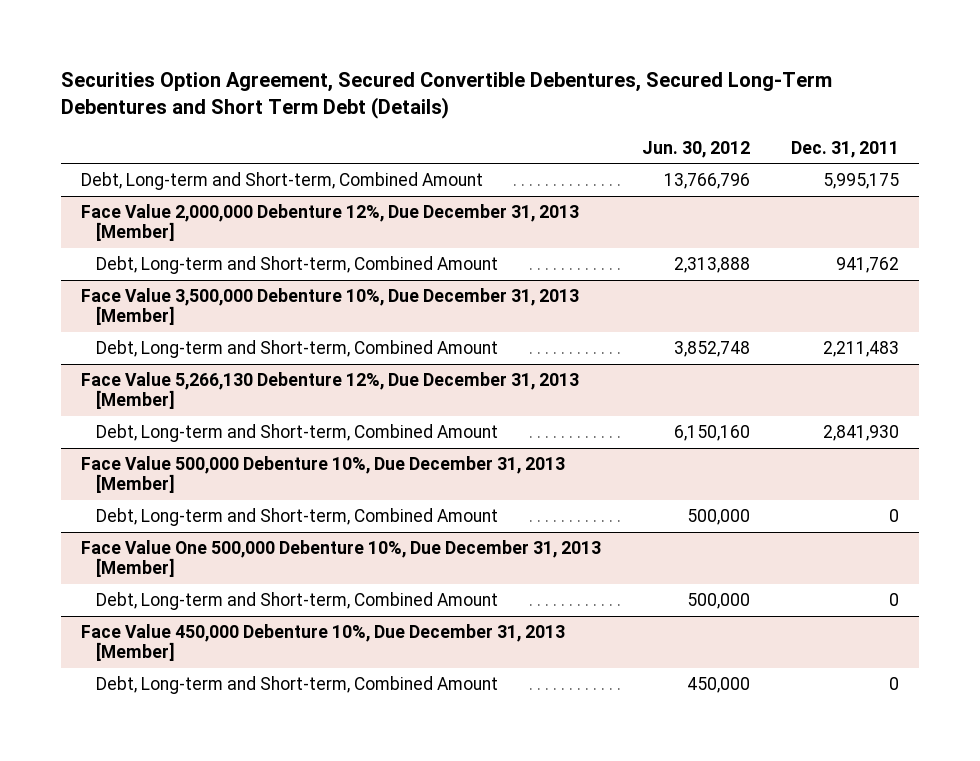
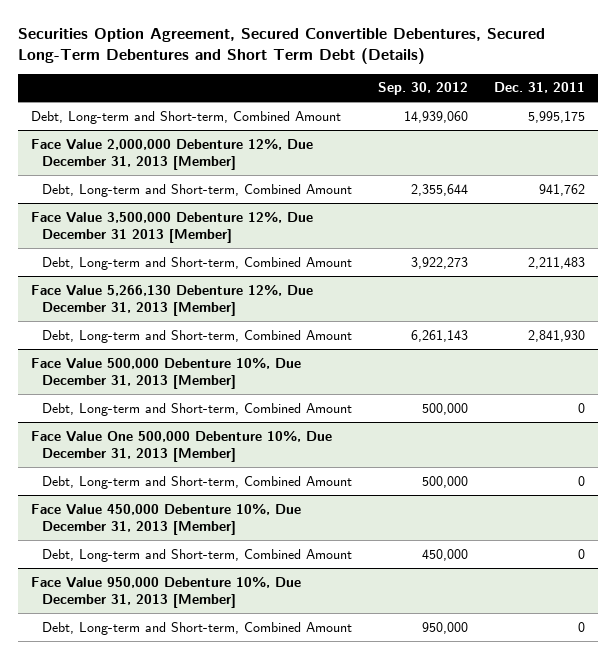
[641,140,750,158] Jun. 30, 2012 -> none
none -> [378,82,469,96] Sep. 30, 2012
[80,288,579,326] Face Value 3,500,000 Debenture 10%, Due December 31, 2013 [Member] -> [30,210,313,243] Face Value 3,500,000 Debenture 12%, Due December 31 2013 [Member]
none -> [30,575,301,608] Face Value 950,000 Debenture 10%, Due December 31, 2013 [Member]
none -> [42,621,353,635] Debt, Long-term and Short-term, Combined Amount

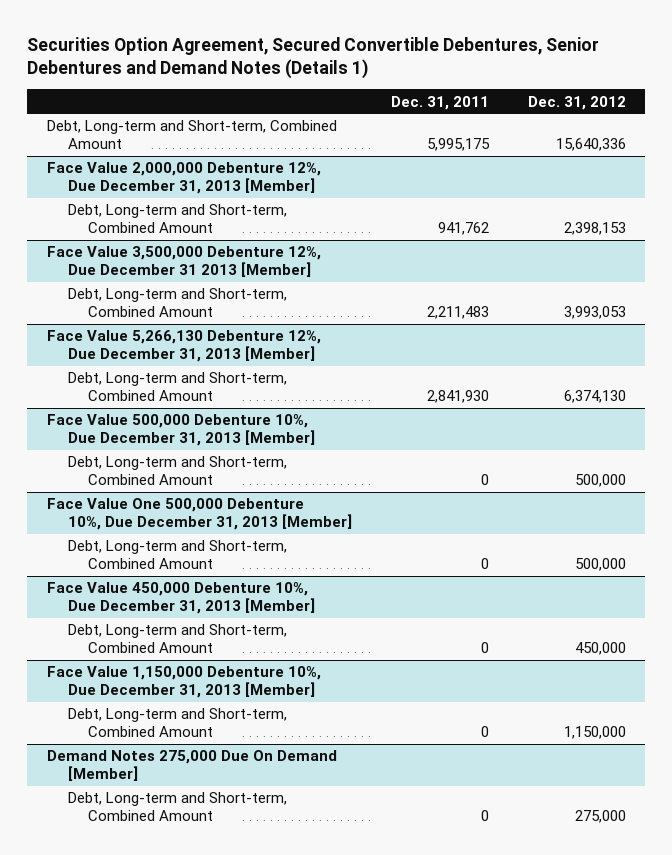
[17,27,545,65] Securities Option Agreement, Secured Convertible Debentures, Secured Long-Term Debentures and Short Term Debt (Details) -> [27,36,600,80] Securities Option Agreement, Secured Convertible Debentures, Senior Debentures and Demand Notes (Details 1)
[378,82,469,96] Sep. 30, 2012 -> none
none -> [527,95,626,110] Dec. 31, 2012
[30,575,301,608] Face Value 950,000 Debenture 10%, Due December 31, 2013 [Member] -> [46,666,321,699] Face Value 1,150,000 Debenture 10%, Due December 31, 2013 [Member]
none -> [46,750,337,782] Demand Notes 275,000 Due On Demand [Member]
none -> [67,792,287,822] Debt, Long-term and Short-term, Combined Amount

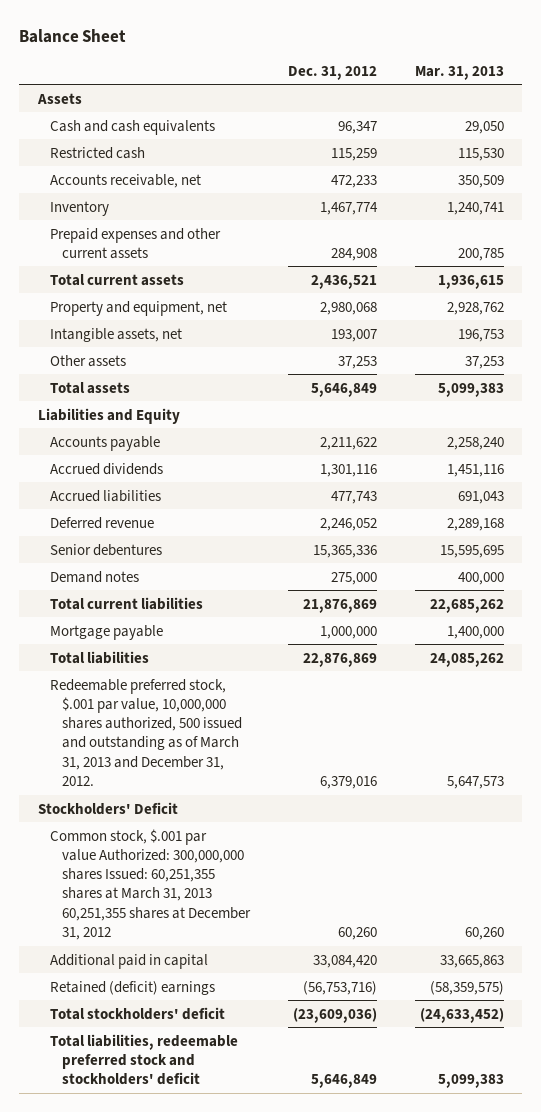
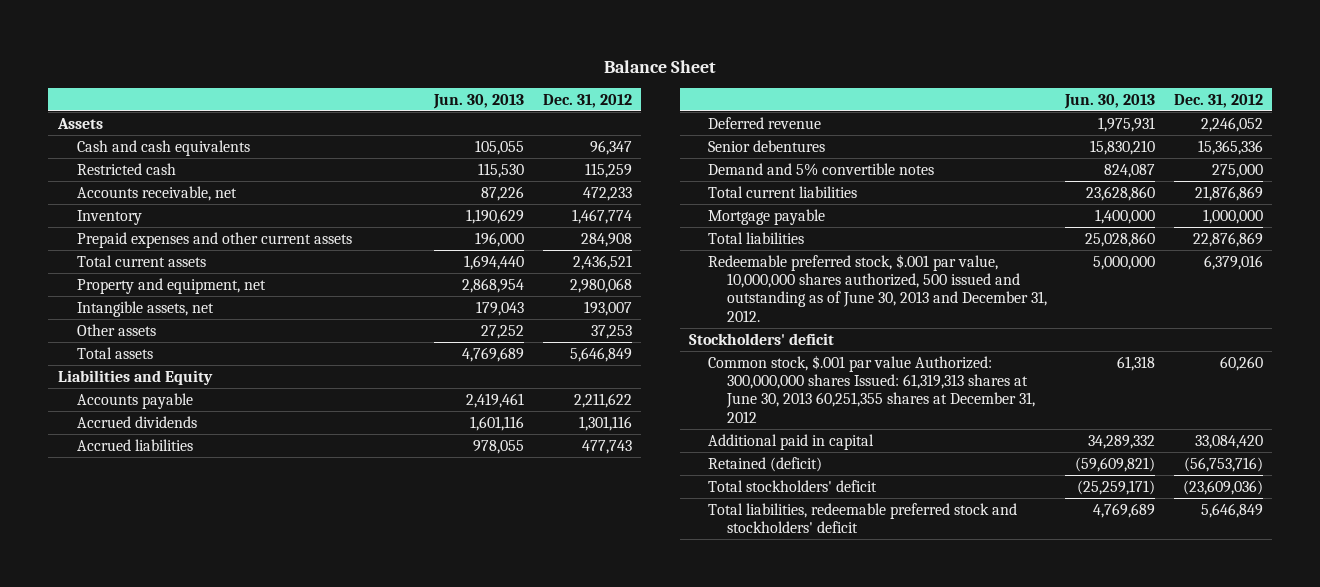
[414,65,504,80] Mar. 31, 2013 -> none
none -> [433,93,525,109] Jun. 30, 2013
[50,570,140,583] Demand notes -> [707,162,934,176] Demand and 5% convertible notes
[50,678,243,786] Redeemable preferred stock, $.001 par value, 10,000,000 shares authorized, 500 issued and outstanding as of March 31, 2013 and December 31, 2012. -> [707,253,1047,322] Redeemable preferred stock, $.001 par value, 10,000,000 shares authorized, 500 issued and outstanding as of June 30, 2013 and December 31, 2012.
[37,801,178,815] Stockholders' Deficit -> [688,332,834,345] Stockholders' deficit
[50,828,252,940] Common stock, $.001 par value Authorized: 300,000,000 shares Issued: 60,251,355 shares at March 31, 2013 60,251,355 shares at December 31, 2012 -> [707,354,1035,423] Common stock, $.001 par value Authorized: 300,000,000 shares Issued: 61,319,313 shares at June 30, 2013 60,251,355 shares at December 31, 2012
[50,980,216,995] Retained (deficit) earnings -> [707,456,822,472] Retained (deficit)

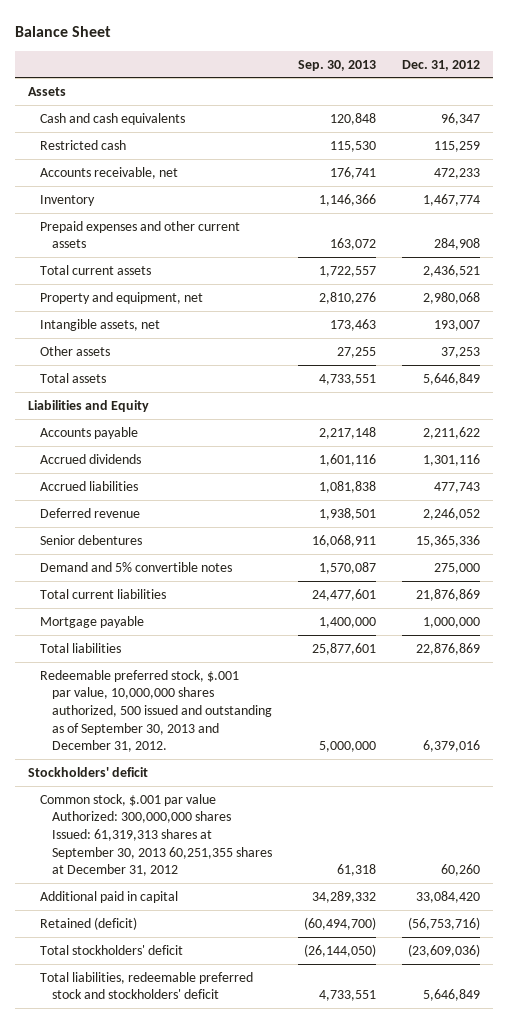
[433,93,525,109] Jun. 30, 2013 -> none
none -> [297,59,376,71] Sep. 30, 2013
[707,253,1047,322] Redeemable preferred stock, $.001 par value, 10,000,000 shares authorized, 500 issued and outstanding as of June 30, 2013 and December 31, 2012. -> [40,669,272,753] Redeemable preferred stock, $.001 par value, 10,000,000 shares authorized, 500 issued and outstanding as of September 30, 2013 and December 31, 2012.
[707,354,1035,423] Common stock, $.001 par value Authorized: 300,000,000 shares Issued: 61,319,313 shares at June 30, 2013 60,251,355 shares at December 31, 2012 -> [40,793,272,877] Common stock, $.001 par value Authorized: 300,000,000 shares Issued: 61,319,313 shares at September 30, 2013 60,251,355 shares at December 31, 2012

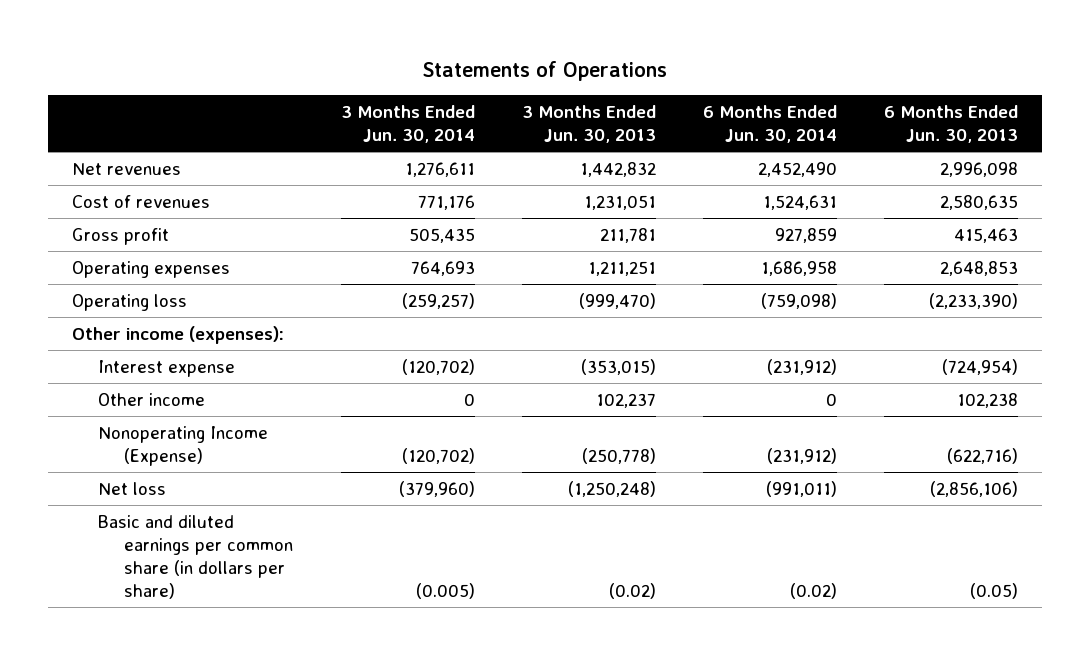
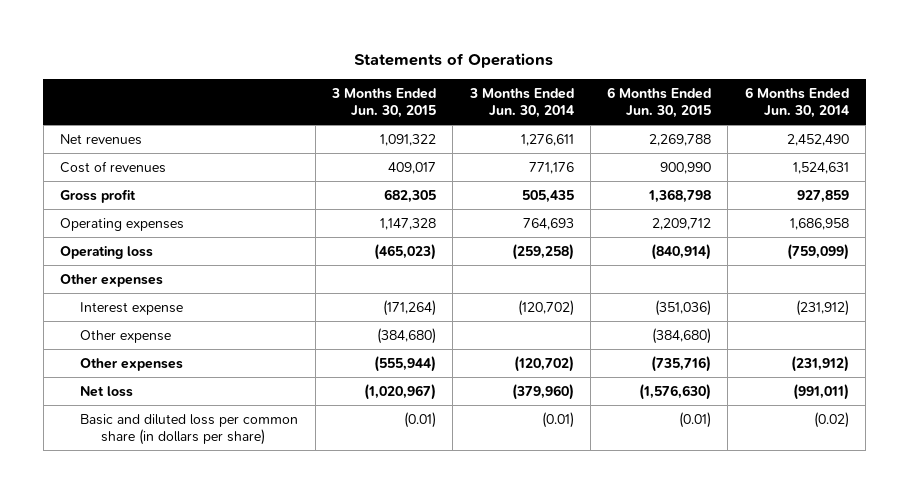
[521,105,656,144] 3 Months Ended Jun. 30, 2013 -> none
[884,105,1019,144] 6 Months Ended Jun. 30, 2013 -> none
none -> [330,88,436,119] 3 Months Ended Jun. 30, 2015
none -> [607,87,712,119] 6 Months Ended Jun. 30, 2015
[401,292,475,309] (259,257) -> [511,243,574,260] (259,258)
[761,292,838,309] (759,098) -> [786,243,849,260] (759,099)
[72,325,285,344] Other income (expenses): -> [59,273,163,287] Other expenses
[98,392,206,406] Other income -> none
none -> [80,329,172,343] Other expense
[98,425,269,466] Nonoperating Income (Expense) -> [80,357,184,371] Other expenses
[98,514,294,599] Basic and diluted earnings per common share (in dollars per share) -> [80,413,299,446] Basic and diluted loss per common share (in dollars per share)
[415,582,475,599] (0.005) -> [541,411,574,428] (0.01)

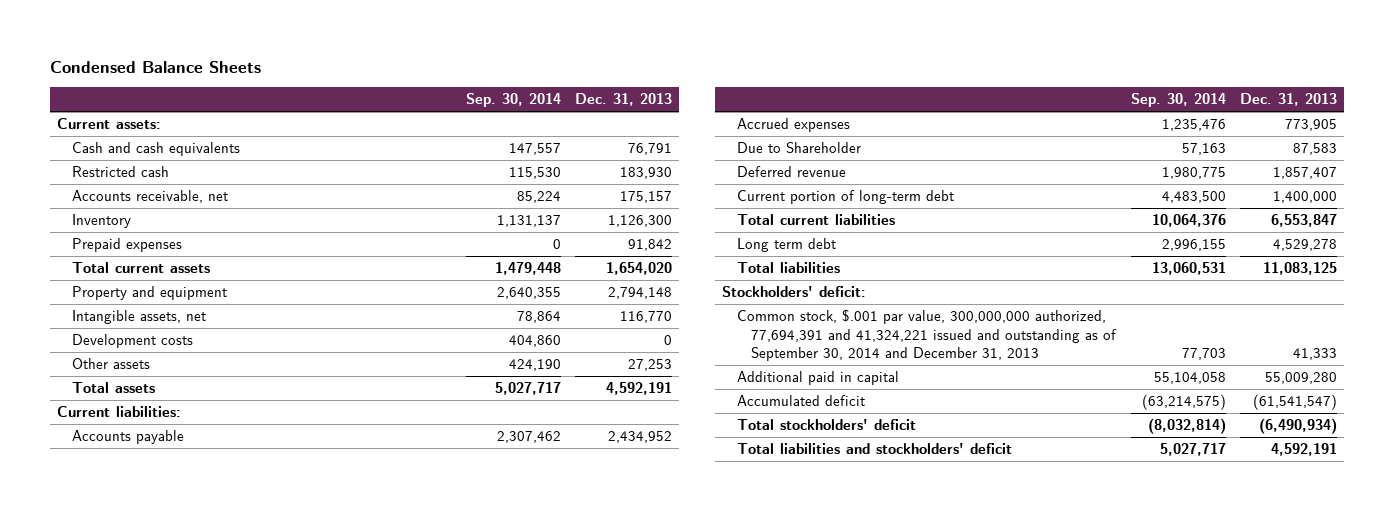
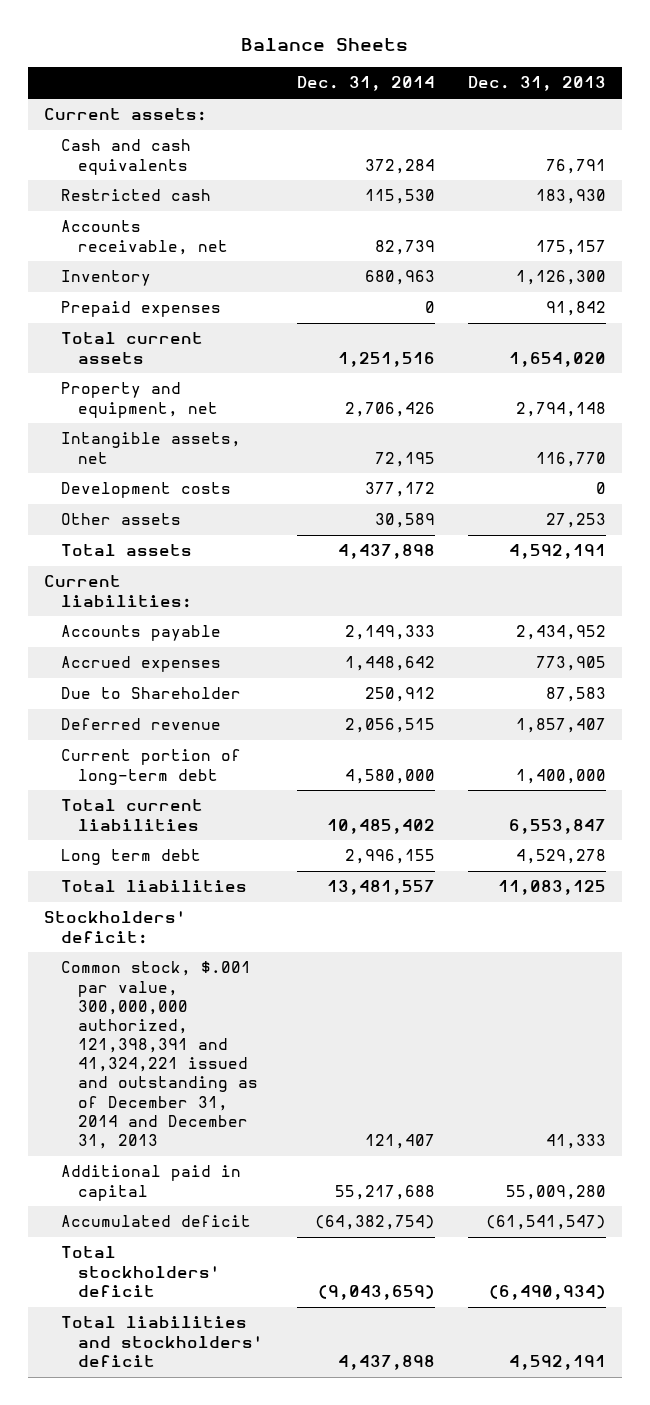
[50,60,262,73] Condensed Balance Sheets -> [241,38,409,52] Balance Sheets
[465,93,561,108] Sep. 30, 2014 -> none
none -> [296,76,435,92] Dec. 31, 2014
[71,286,227,301] Property and equipment -> [61,382,219,418] Property and equipment, net
[736,309,1118,361] Common stock, $.001 par value, 300,000,000 authorized, 77,694,391 and 41,324,221 issued and outstanding as of September 30, 2014 and December 31, 2013 -> [61,961,259,1149] Common stock, $.001 par value, 300,000,000 authorized, 121,398,391 and 41,324,221 issued and outstanding as of December 31, 2014 and December 31, 2013

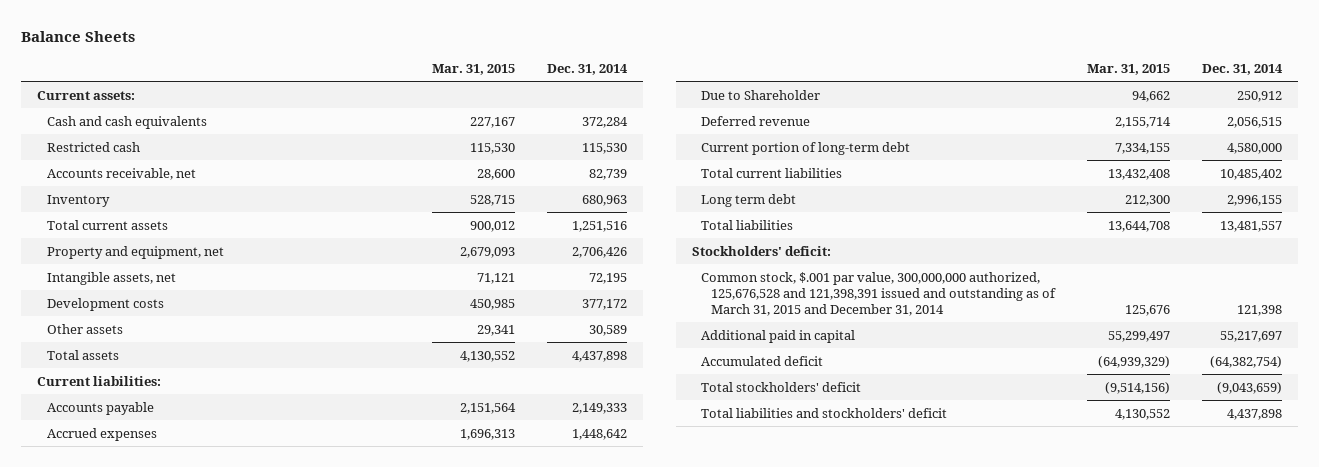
[467,76,606,92] Dec. 31, 2013 -> none
none -> [431,63,515,75] Mar. 31, 2015
[61,301,222,318] Prepaid expenses -> none
[61,961,259,1149] Common stock, $.001 par value, 300,000,000 authorized, 121,398,391 and 41,324,221 issued and outstanding as of December 31, 2014 and December 31, 2013 -> [701,271,1056,317] Common stock, $.001 par value, 300,000,000 authorized, 125,676,528 and 121,398,391 issued and outstanding as of March 31, 2015 and December 31, 2014
[364,1133,435,1149] 121,407 -> [1236,305,1282,317] 121,398
[334,1184,435,1200] 55,217,688 -> [1219,330,1282,342] 55,217,697

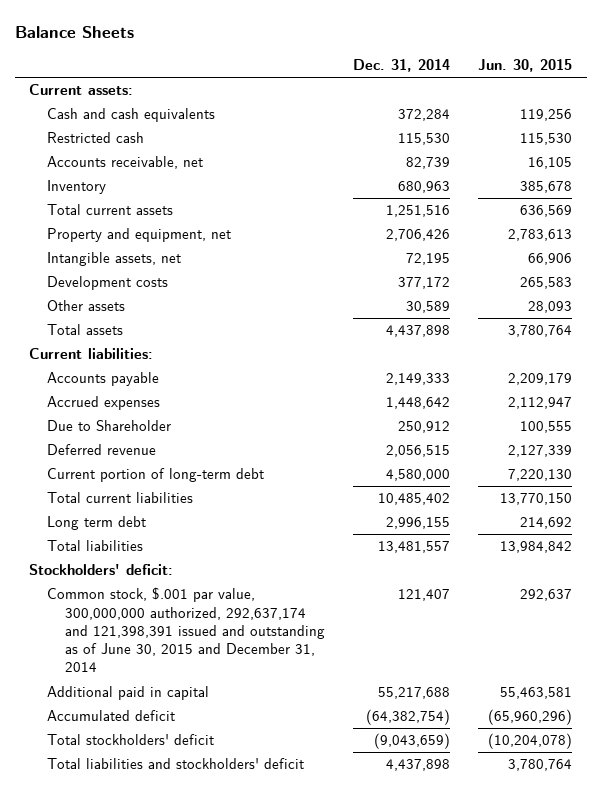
[431,63,515,75] Mar. 31, 2015 -> none
none -> [478,58,573,72] Jun. 30, 2015
[701,271,1056,317] Common stock, $.001 par value, 300,000,000 authorized, 125,676,528 and 121,398,391 issued and outstanding as of March 31, 2015 and December 31, 2014 -> [47,587,325,673] Common stock, $.001 par value, 300,000,000 authorized, 292,637,174 and 121,398,391 issued and outstanding as of June 30, 2015 and December 31, 2014
[1236,305,1282,317] 121,398 -> [397,589,450,602] 121,407
[1219,330,1282,342] 55,217,697 -> [377,687,450,700] 55,217,688

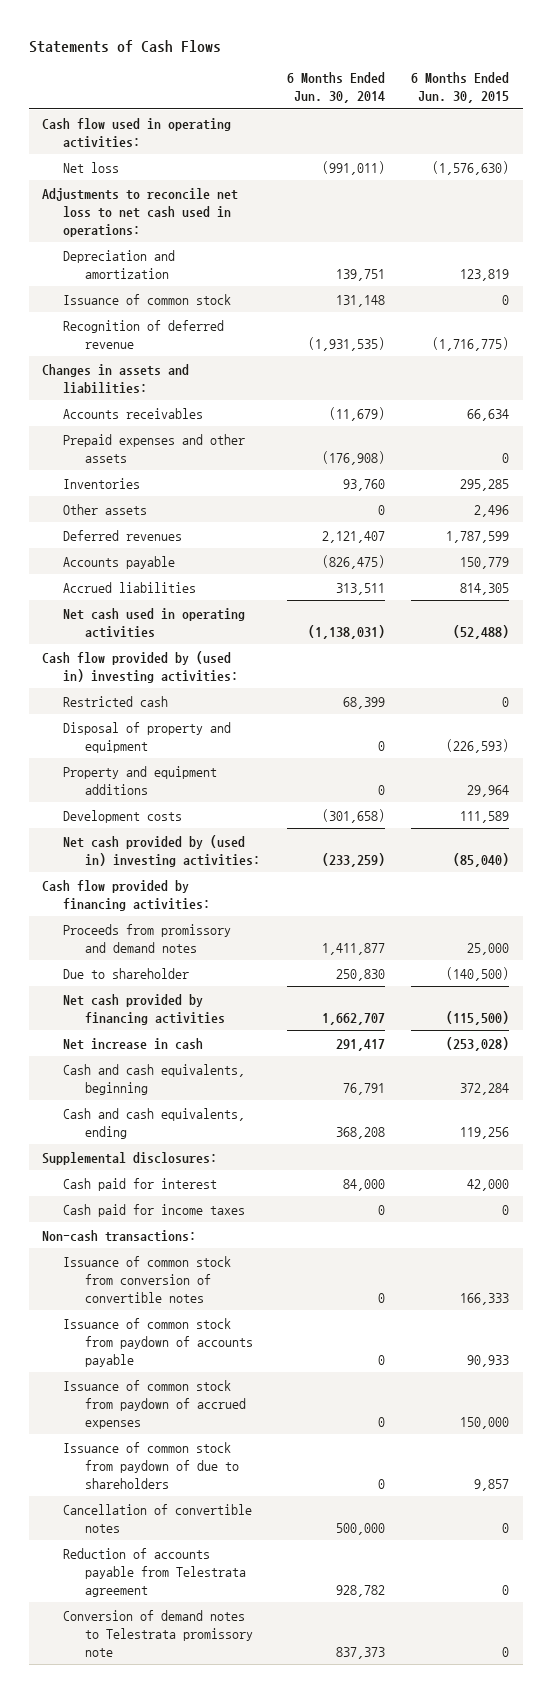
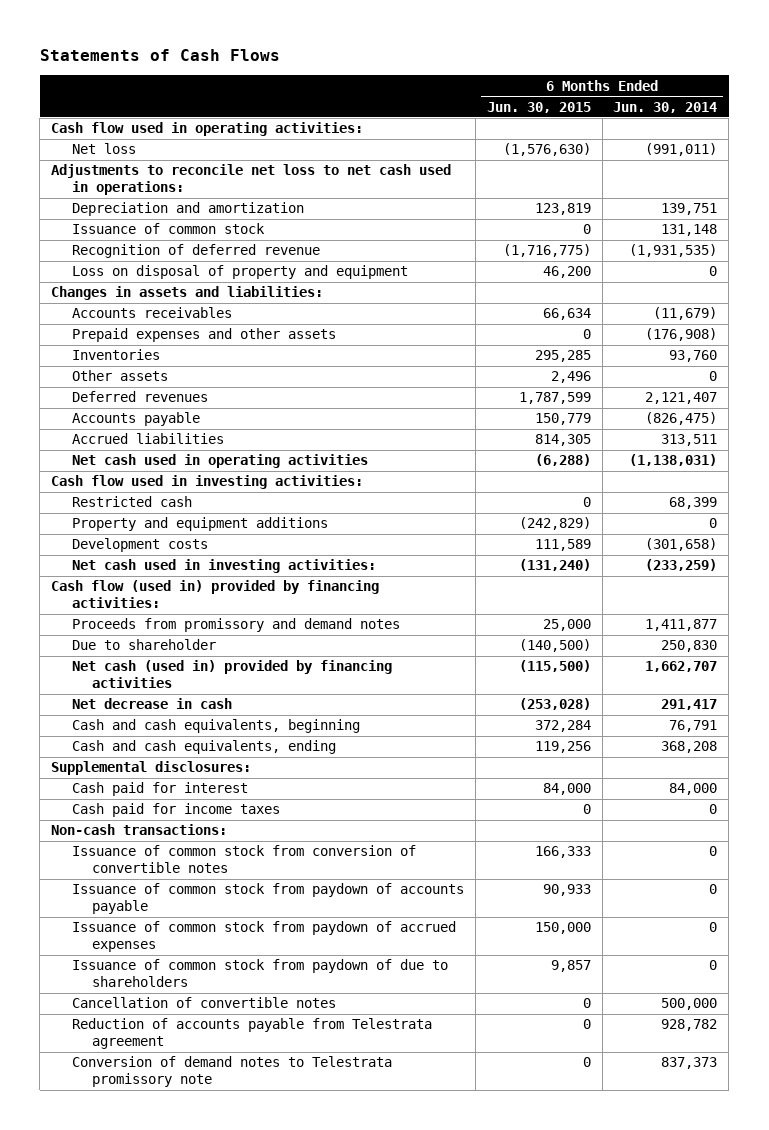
none -> [71,265,408,280] Loss on disposal of property and equipment
[453,624,510,639] (52,488) -> [534,454,591,467] (6,288)
[42,650,239,683] Cash flow provided by (used in) investing activities: -> [51,475,364,490] Cash flow used in investing activities:
[63,721,232,753] Disposal of property and equipment -> none
[467,784,510,797] 29,964 -> [518,517,591,531] (242,829)
[63,834,260,867] Net cash provided by (used in) investing activities: -> [71,559,376,574] Net cash used in investing activities:
[453,852,510,867] (85,040) -> [518,559,591,572] (131,240)
[42,879,211,911] Cash flow provided by financing activities: -> [51,580,380,609] Cash flow (used in) provided by financing activities:
[63,993,225,1025] Net cash provided by financing activities -> [71,660,392,689] Net cash (used in) provided by financing activities
[63,1037,204,1050] Net increase in cash -> [71,698,232,710] Net decrease in cash
[467,1178,510,1191] 42,000 -> [542,783,591,796] 84,000

